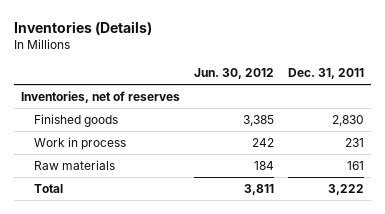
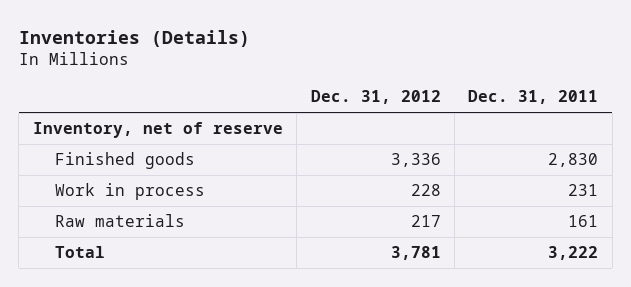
[194,68,275,80] Jun. 30, 2012 -> none
none -> [310,90,441,105] Dec. 31, 2012
[21,90,181,103] Inventories, net of reserves -> [32,122,283,139] Inventory, net of reserve

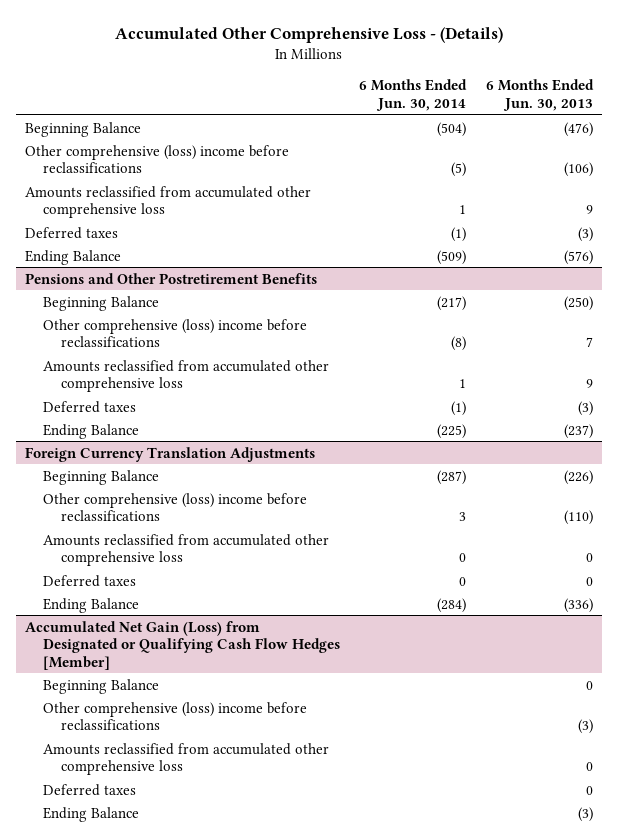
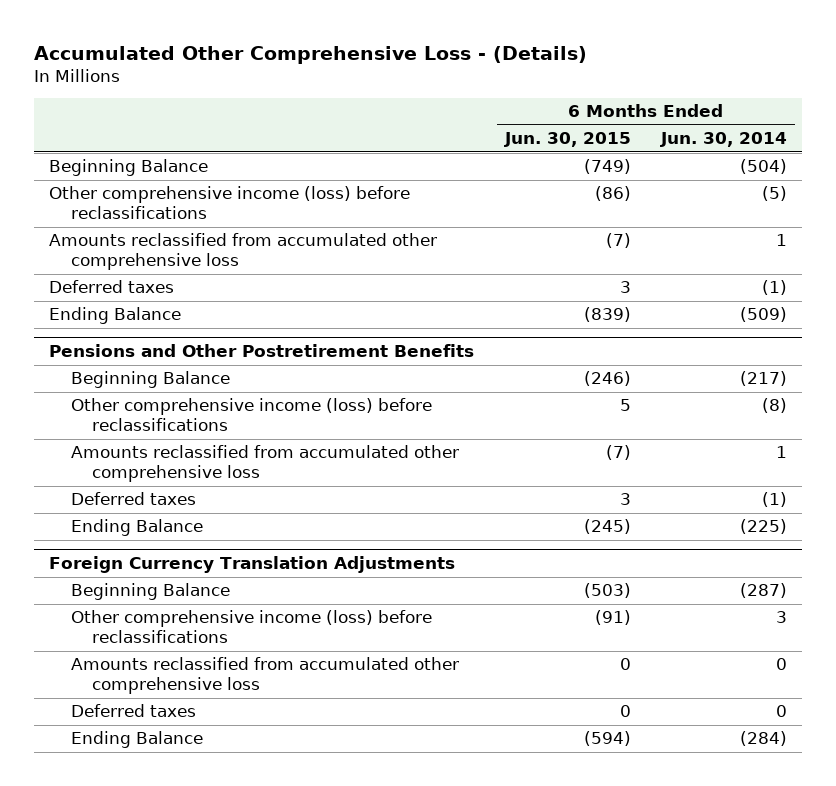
[485,79,594,111] 6 Months Ended Jun. 30, 2013 -> none
none -> [503,132,631,148] Jun. 30, 2015
[25,144,290,174] Other comprehensive (loss) income before reclassifications -> [49,186,411,220] Other comprehensive income (loss) before reclassifications
[43,318,308,348] Other comprehensive (loss) income before reclassifications -> [70,398,432,432] Other comprehensive income (loss) before reclassifications
[43,492,308,522] Other comprehensive (loss) income before reclassifications -> [70,610,432,644] Other comprehensive income (loss) before reclassifications
[25,620,341,670] Accumulated Net Gain (Loss) from Designated or Qualifying Cash Flow Hedges [Member] -> none
[43,678,160,694] Beginning Balance -> none
[43,701,308,731] Other comprehensive (loss) income before reclassifications -> none
[43,742,330,776] Amounts reclassified from accumulated other comprehensive loss -> none
[43,783,137,796] Deferred taxes -> none
[43,806,140,822] Ending Balance -> none

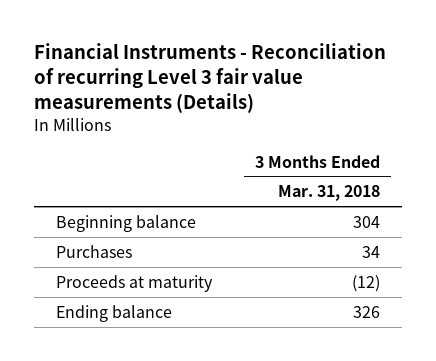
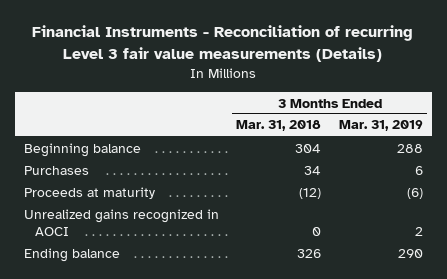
none -> [338,120,423,132] Mar. 31, 2019
none -> [23,208,219,236] Unrealized gains recognized in AOCI

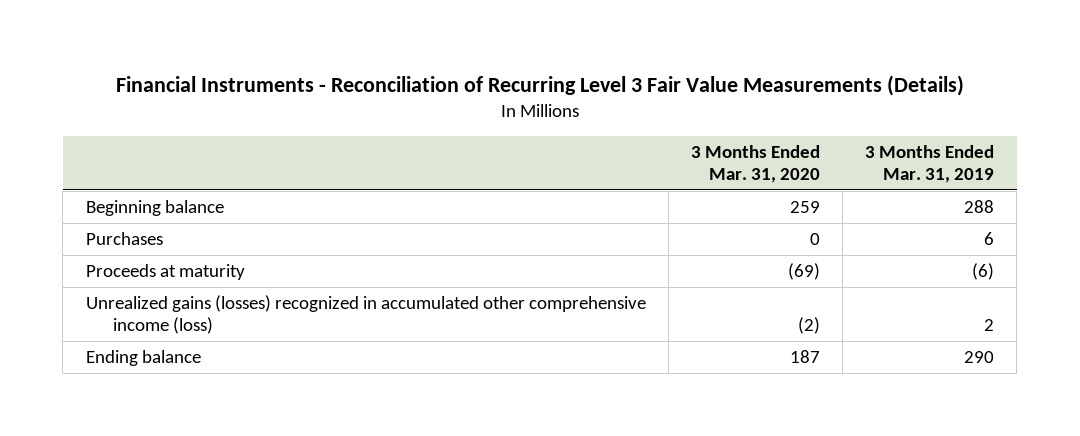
[32,25,414,62] Financial Instruments - Reconciliation of recurring Level 3 fair value measurements (Details) -> [115,74,964,96] Financial Instruments - Reconciliation of Recurring Level 3 Fair Value Measurements (Details)
[236,120,322,132] Mar. 31, 2018 -> none
none -> [690,144,820,184] 3 Months Ended Mar. 31, 2020
[23,208,219,236] Unrealized gains recognized in AOCI -> [85,295,646,335] Unrealized gains (losses) recognized in accumulated other comprehensive income (loss)

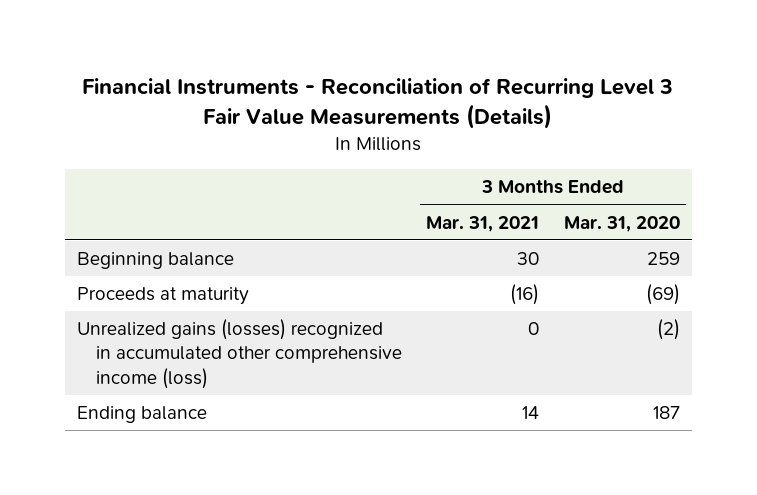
[865,144,995,184] 3 Months Ended Mar. 31, 2019 -> none
none -> [426,215,540,232] Mar. 31, 2021
[85,232,163,246] Purchases -> none

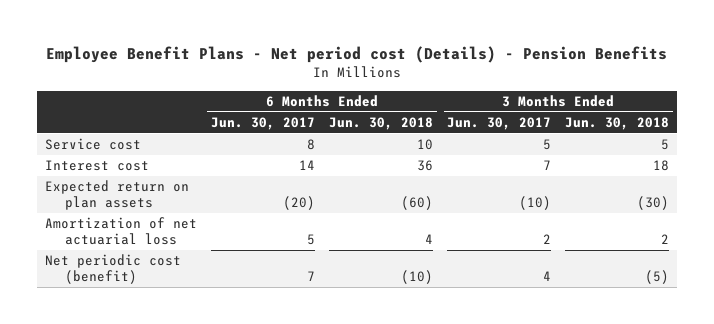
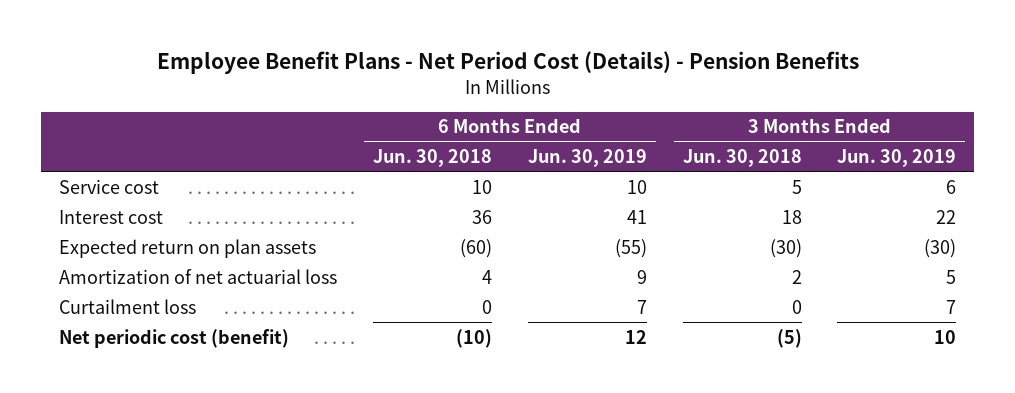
[45,45,667,63] Employee Benefit Plans - Net period cost (Details) - Pension Benefits -> [156,51,859,75] Employee Benefit Plans - Net Period Cost (Details) - Pension Benefits
[210,117,315,131] Jun. 30, 2017 -> none
[447,117,552,131] Jun. 30, 2017 -> none
none -> [527,149,647,168] Jun. 30, 2019
none -> [837,149,957,168] Jun. 30, 2019
none -> [58,298,196,314] Curtailment loss

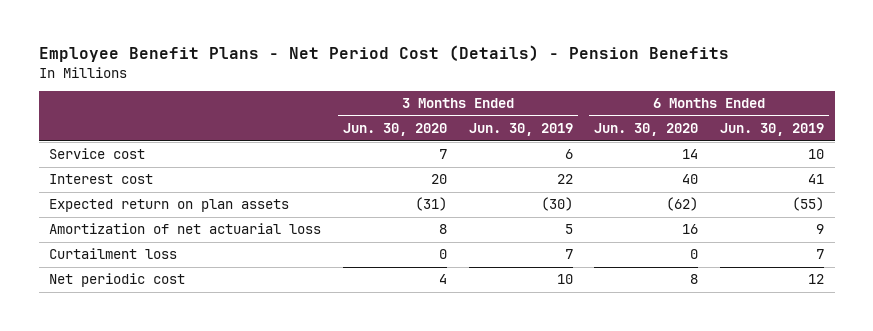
[372,149,492,168] Jun. 30, 2018 -> none
[682,149,802,168] Jun. 30, 2018 -> none
none -> [343,123,448,137] Jun. 30, 2020
none -> [594,123,699,137] Jun. 30, 2020
[58,328,289,348] Net periodic cost (benefit) -> [49,273,186,288] Net periodic cost

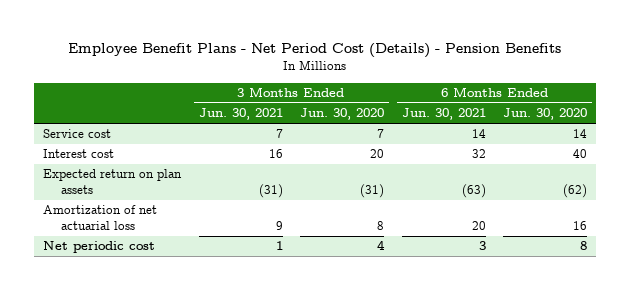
[468,123,573,137] Jun. 30, 2019 -> none
[719,123,824,137] Jun. 30, 2019 -> none
none -> [198,108,283,121] Jun. 30, 2021
none -> [401,108,486,121] Jun. 30, 2021
[49,248,178,260] Curtailment loss -> none

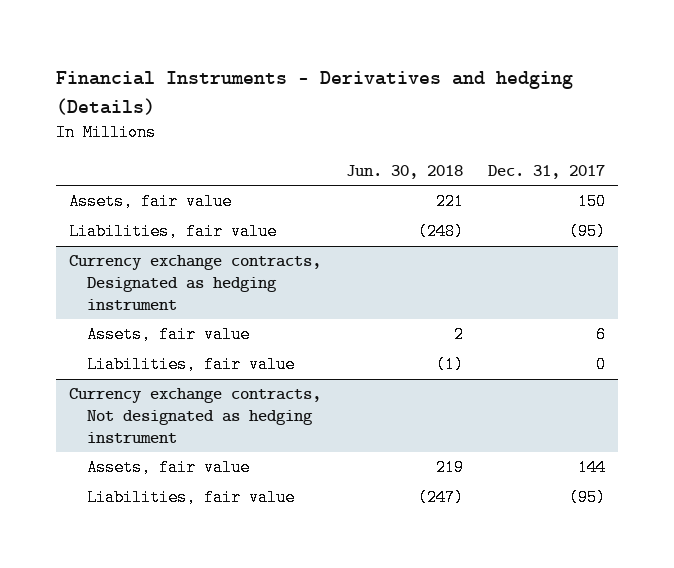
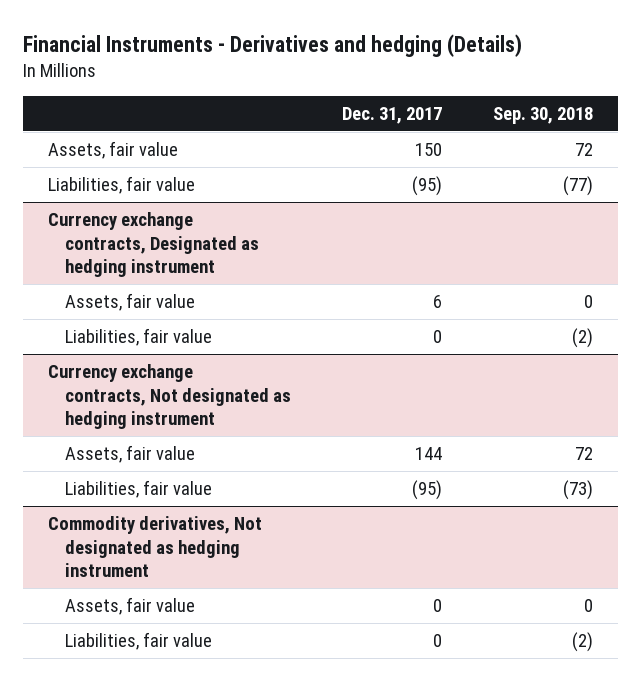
[346,164,464,179] Jun. 30, 2018 -> none
none -> [492,107,593,125] Sep. 30, 2018
none -> [48,515,263,578] Commodity derivatives, Not designated as hedging instrument
none -> [65,596,196,615] Assets, fair value
none -> [65,631,213,650] Liabilities, fair value

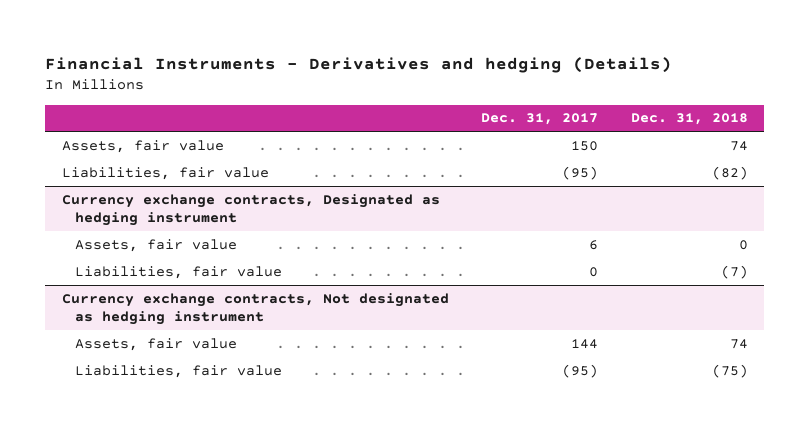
[492,107,593,125] Sep. 30, 2018 -> none
none -> [631,113,749,126] Dec. 31, 2018
[48,515,263,578] Commodity derivatives, Not designated as hedging instrument -> none
[65,596,196,615] Assets, fair value -> none
[65,631,213,650] Liabilities, fair value -> none

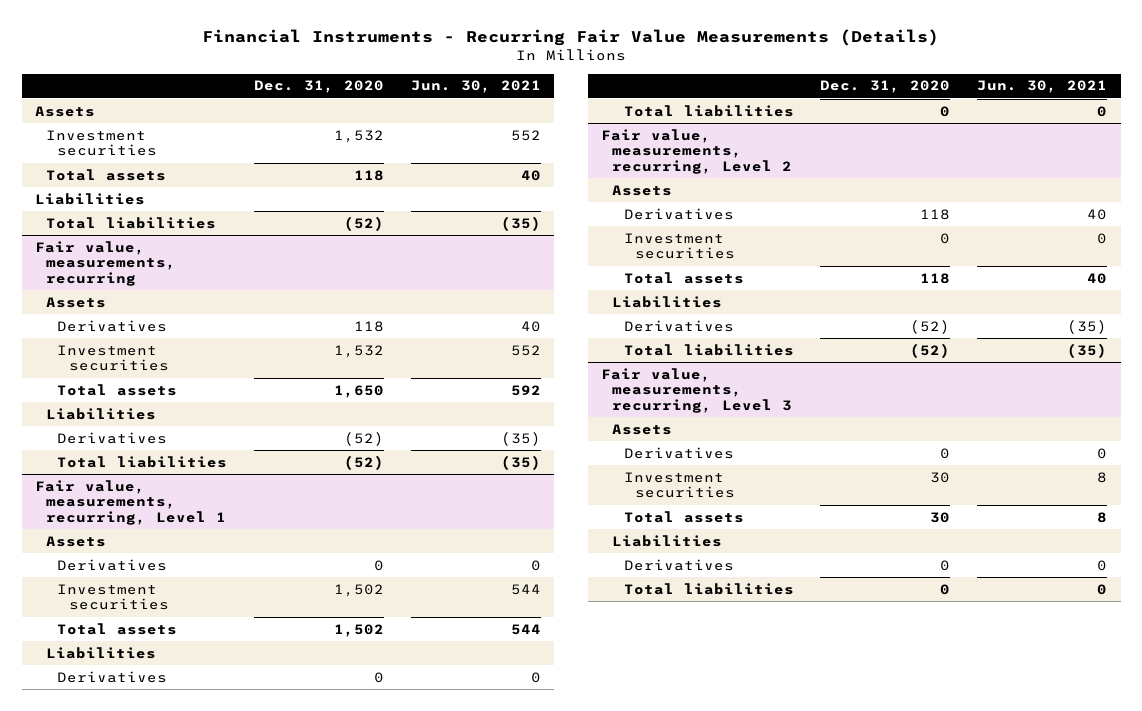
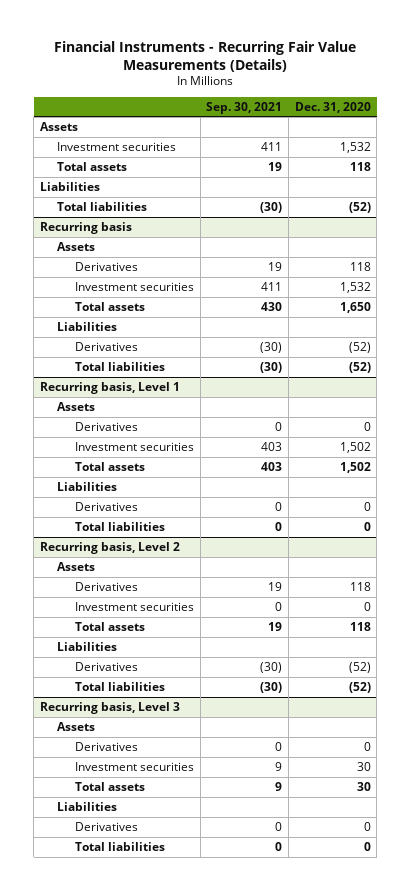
[410,80,541,94] Jun. 30, 2021 -> none
none -> [206,101,283,114] Sep. 30, 2021
[34,240,177,287] Fair value, measurements, recurring -> [39,221,132,234] Recurring basis
[34,479,227,526] Fair value, measurements, recurring, Level 1 -> none
none -> [39,381,180,394] Recurring basis, Level 1
[601,128,793,175] Fair value, measurements, recurring, Level 2 -> none
none -> [39,541,180,554] Recurring basis, Level 2
[601,367,793,414] Fair value, measurements, recurring, Level 3 -> none
none -> [39,701,180,714] Recurring basis, Level 3

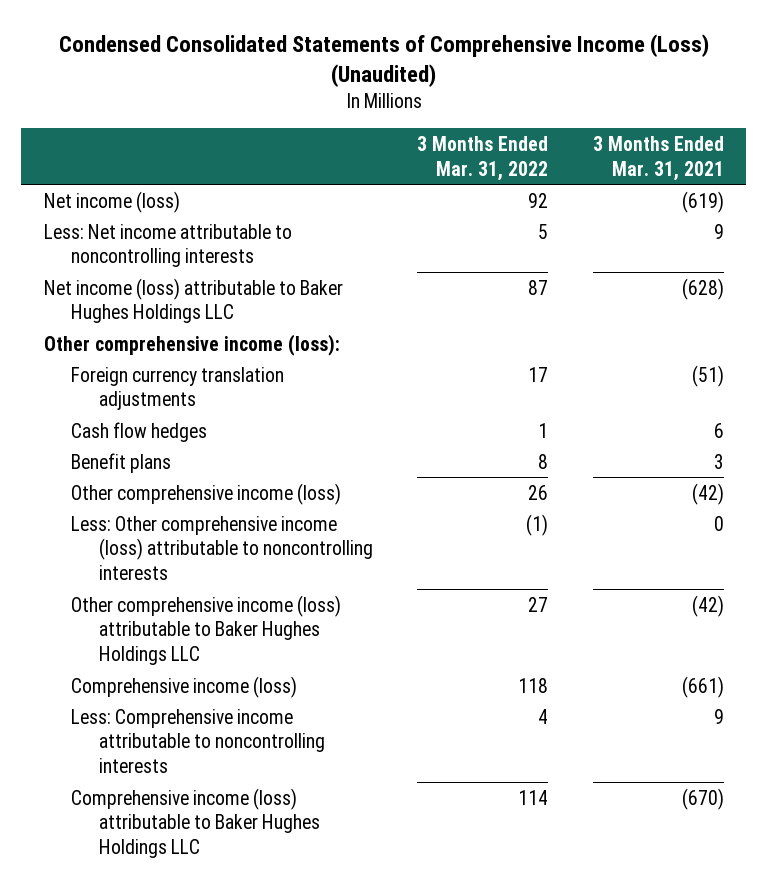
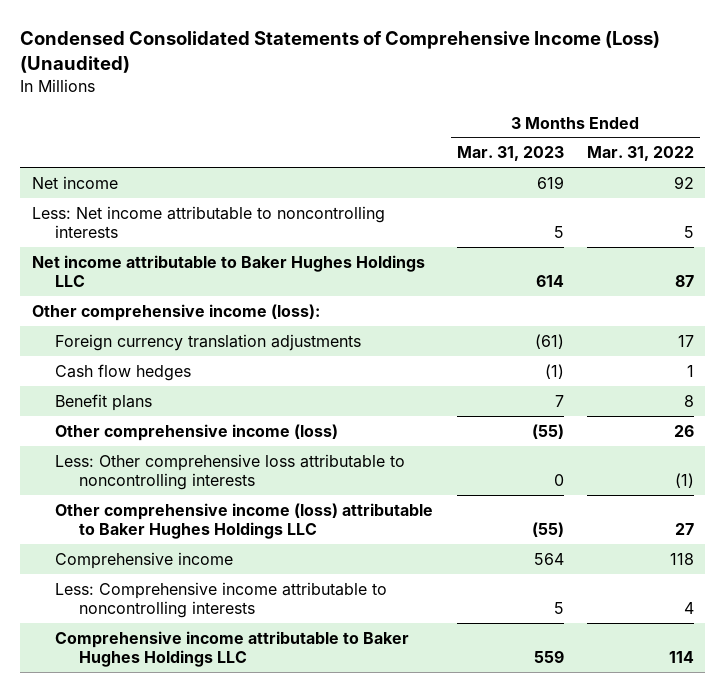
[592,135,724,181] 3 Months Ended Mar. 31, 2021 -> none
none -> [456,146,564,162] Mar. 31, 2023
[43,190,180,213] Net income (loss) -> [31,175,118,189] Net income
[43,277,343,324] Net income (loss) attributable to Baker Hughes Holdings LLC -> [31,254,425,288] Net income attributable to Baker Hughes Holdings LLC
[71,515,373,581] Less: Other comprehensive income (loss) attributable to noncontrolling interests -> [55,453,406,491] Less: Other comprehensive loss attributable to noncontrolling interests
[71,675,298,698] Comprehensive income (loss) -> [55,551,234,569] Comprehensive income
[71,787,320,859] Comprehensive income (loss) attributable to Baker Hughes Holdings LLC -> [55,630,410,668] Comprehensive income attributable to Baker Hughes Holdings LLC

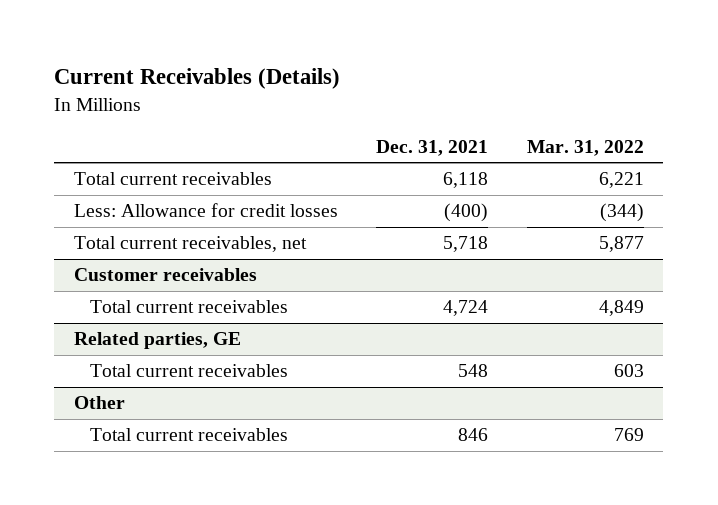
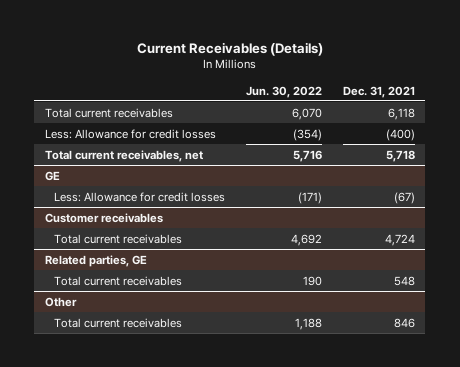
[526,139,644,156] Mar. 31, 2022 -> none
none -> [245,85,322,98] Jun. 30, 2022
none -> [44,170,60,181] GE
none -> [54,191,226,202] Less: Allowance for credit losses

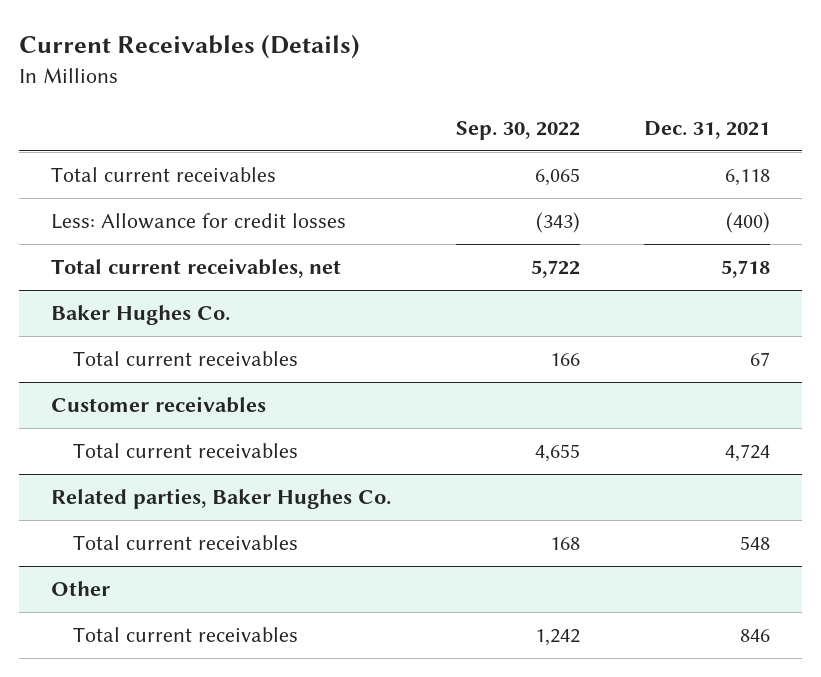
[245,85,322,98] Jun. 30, 2022 -> none
none -> [455,121,580,141] Sep. 30, 2022
[54,191,226,202] Less: Allowance for credit losses -> none
[44,170,60,181] GE -> [51,304,231,325] Baker Hughes Co.
none -> [72,350,298,366] Total current receivables
[44,254,147,267] Related parties, GE -> none
none -> [51,487,392,509] Related parties, Baker Hughes Co.

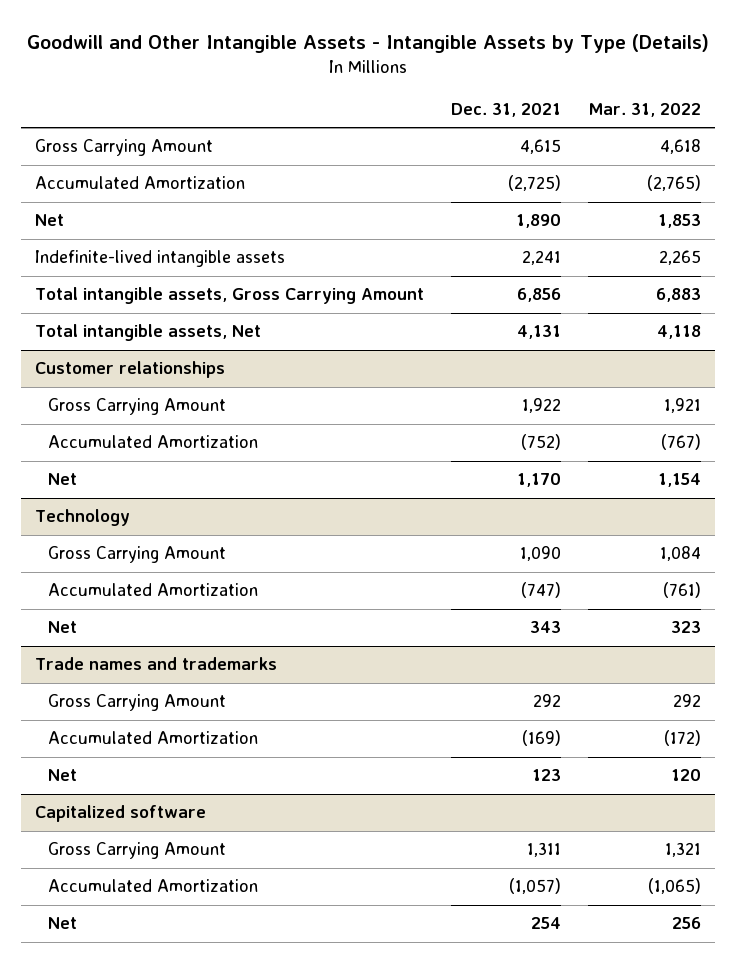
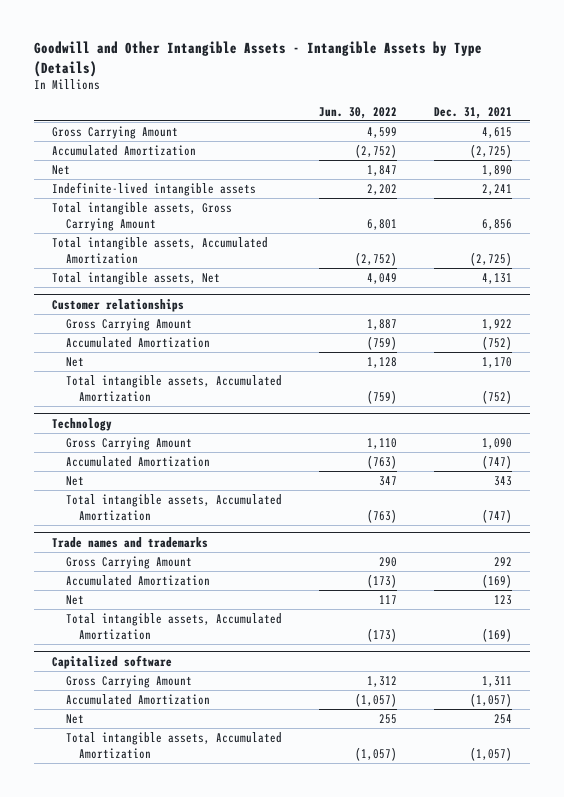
[588,103,702,118] Mar. 31, 2022 -> none
none -> [318,106,397,119] Jun. 30, 2022
none -> [52,236,269,264] Total intangible assets, Accumulated Amortization
none -> [65,374,282,402] Total intangible assets, Accumulated Amortization
none -> [65,493,282,521] Total intangible assets, Accumulated Amortization
none -> [65,612,282,640] Total intangible assets, Accumulated Amortization
none -> [65,731,282,759] Total intangible assets, Accumulated Amortization

